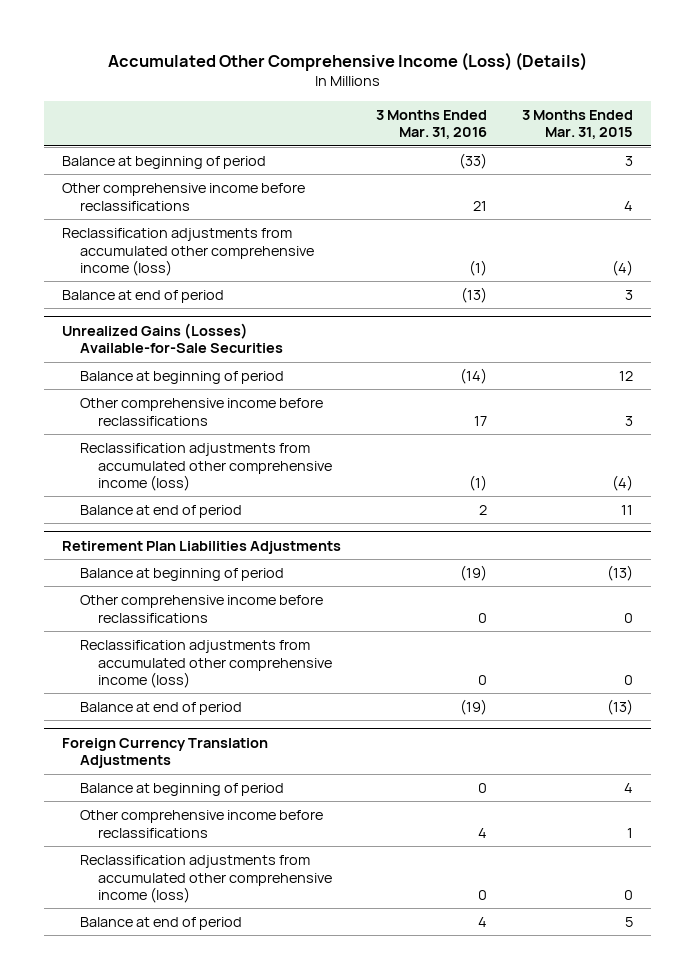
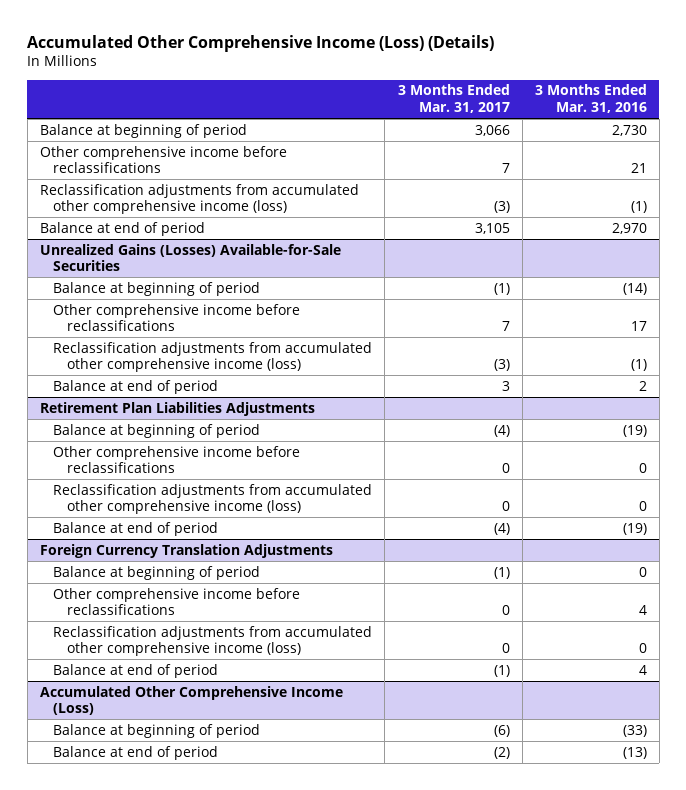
[522,109,634,140] 3 Months Ended Mar. 31, 2015 -> none
none -> [397,84,510,113] 3 Months Ended Mar. 31, 2017
[459,153,488,170] (33) -> [611,124,647,136] 2,730
[461,287,488,304] (13) -> [611,222,647,234] 2,970
none -> [39,685,343,716] Accumulated Other Comprehensive Income (Loss)
none -> [53,723,261,738] Balance at beginning of period
none -> [53,745,219,760] Balance at end of period

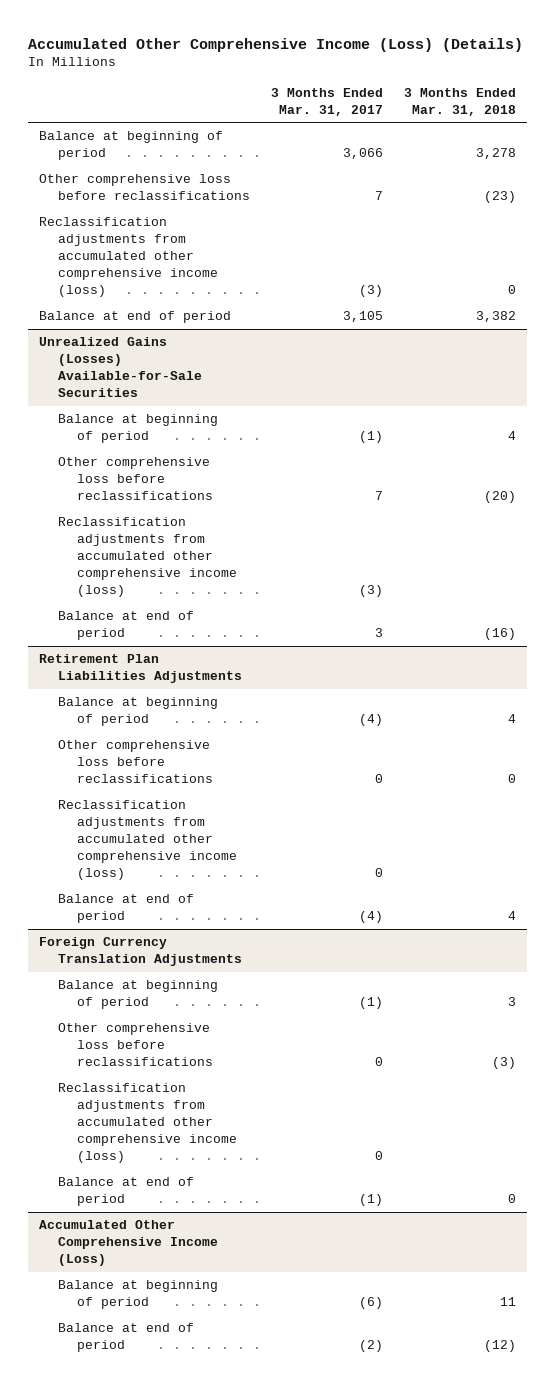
[534,84,647,113] 3 Months Ended Mar. 31, 2016 -> none
none -> [404,87,517,116] 3 Months Ended Mar. 31, 2018
[39,145,287,174] Other comprehensive income before reclassifications -> [38,174,250,201] Other comprehensive loss before reclassifications
[53,303,301,332] Other comprehensive income before reclassifications -> [57,457,214,501] Other comprehensive loss before reclassifications
[53,445,301,474] Other comprehensive income before reclassifications -> [57,740,214,784] Other comprehensive loss before reclassifications
[53,587,301,616] Other comprehensive income before reclassifications -> [57,1023,214,1067] Other comprehensive loss before reclassifications

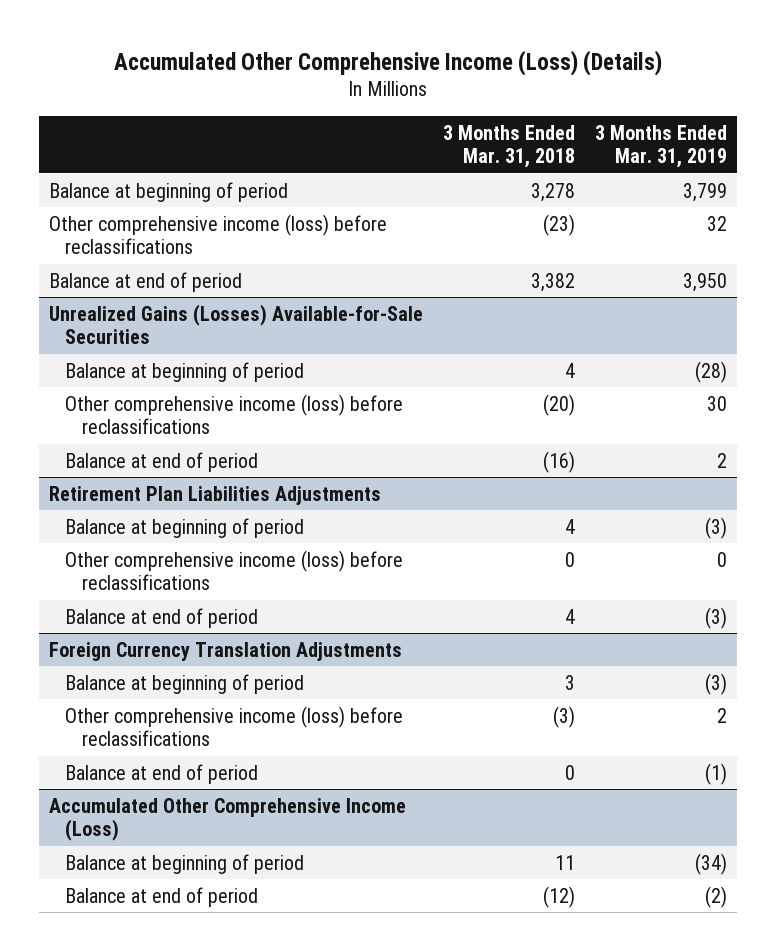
[271,87,384,116] 3 Months Ended Mar. 31, 2017 -> none
none -> [595,124,728,169] 3 Months Ended Mar. 31, 2019
[38,217,218,298] Reclassification adjustments from accumulated other comprehensive income (loss) -> none
[38,174,250,201] Other comprehensive loss before reclassifications -> [48,213,387,255] Other comprehensive income (loss) before reclassifications
[57,517,238,598] Reclassification adjustments from accumulated other comprehensive income (loss) -> none
[57,457,214,501] Other comprehensive loss before reclassifications -> [65,393,404,435] Other comprehensive income (loss) before reclassifications
[57,800,238,881] Reclassification adjustments from accumulated other comprehensive income (loss) -> none
[57,740,214,784] Other comprehensive loss before reclassifications -> [65,549,404,591] Other comprehensive income (loss) before reclassifications
[57,1083,238,1164] Reclassification adjustments from accumulated other comprehensive income (loss) -> none
[57,1023,214,1067] Other comprehensive loss before reclassifications -> [65,705,404,747] Other comprehensive income (loss) before reclassifications

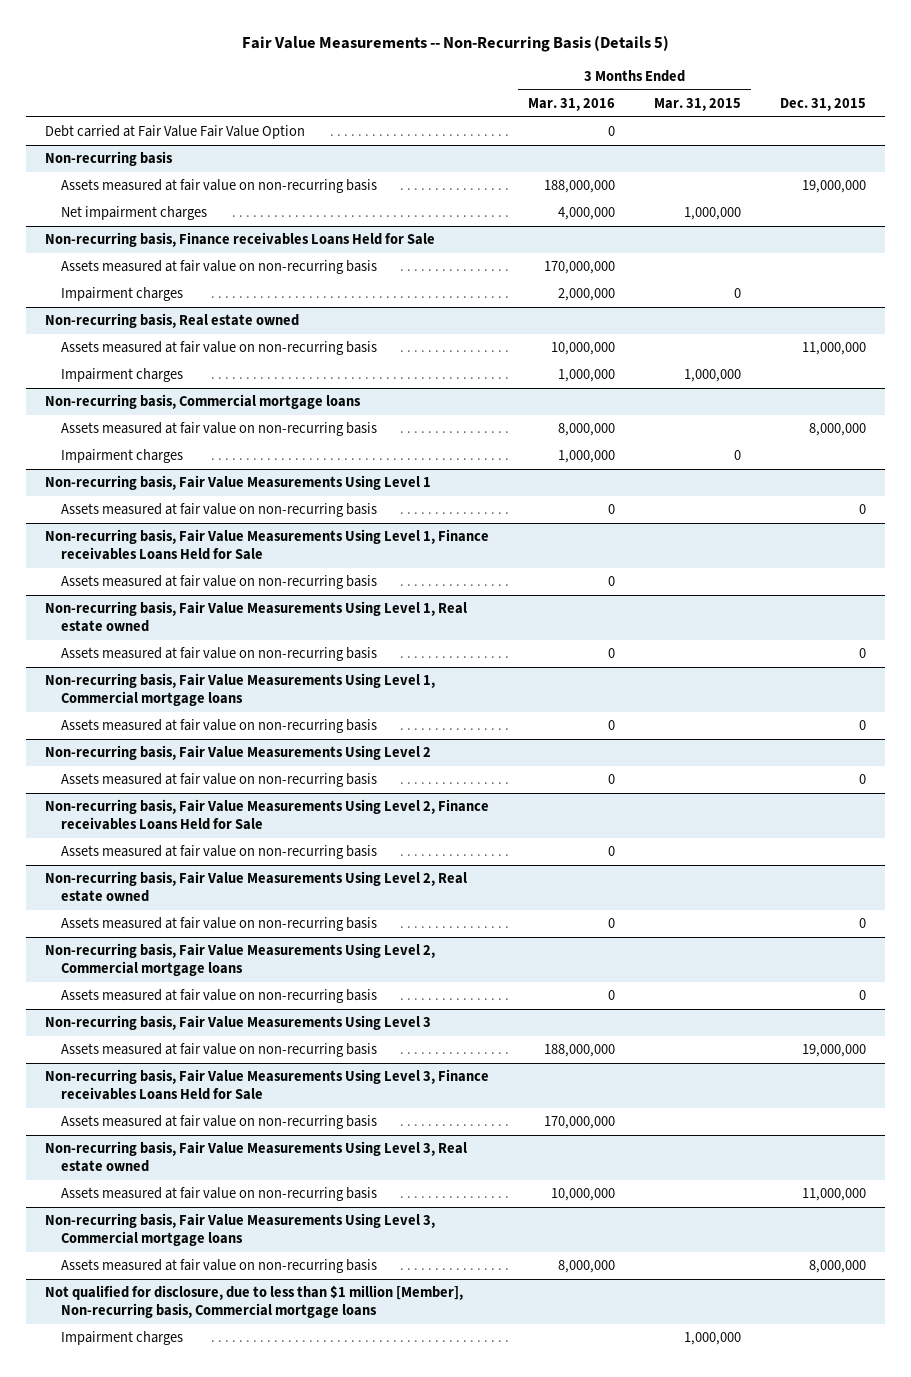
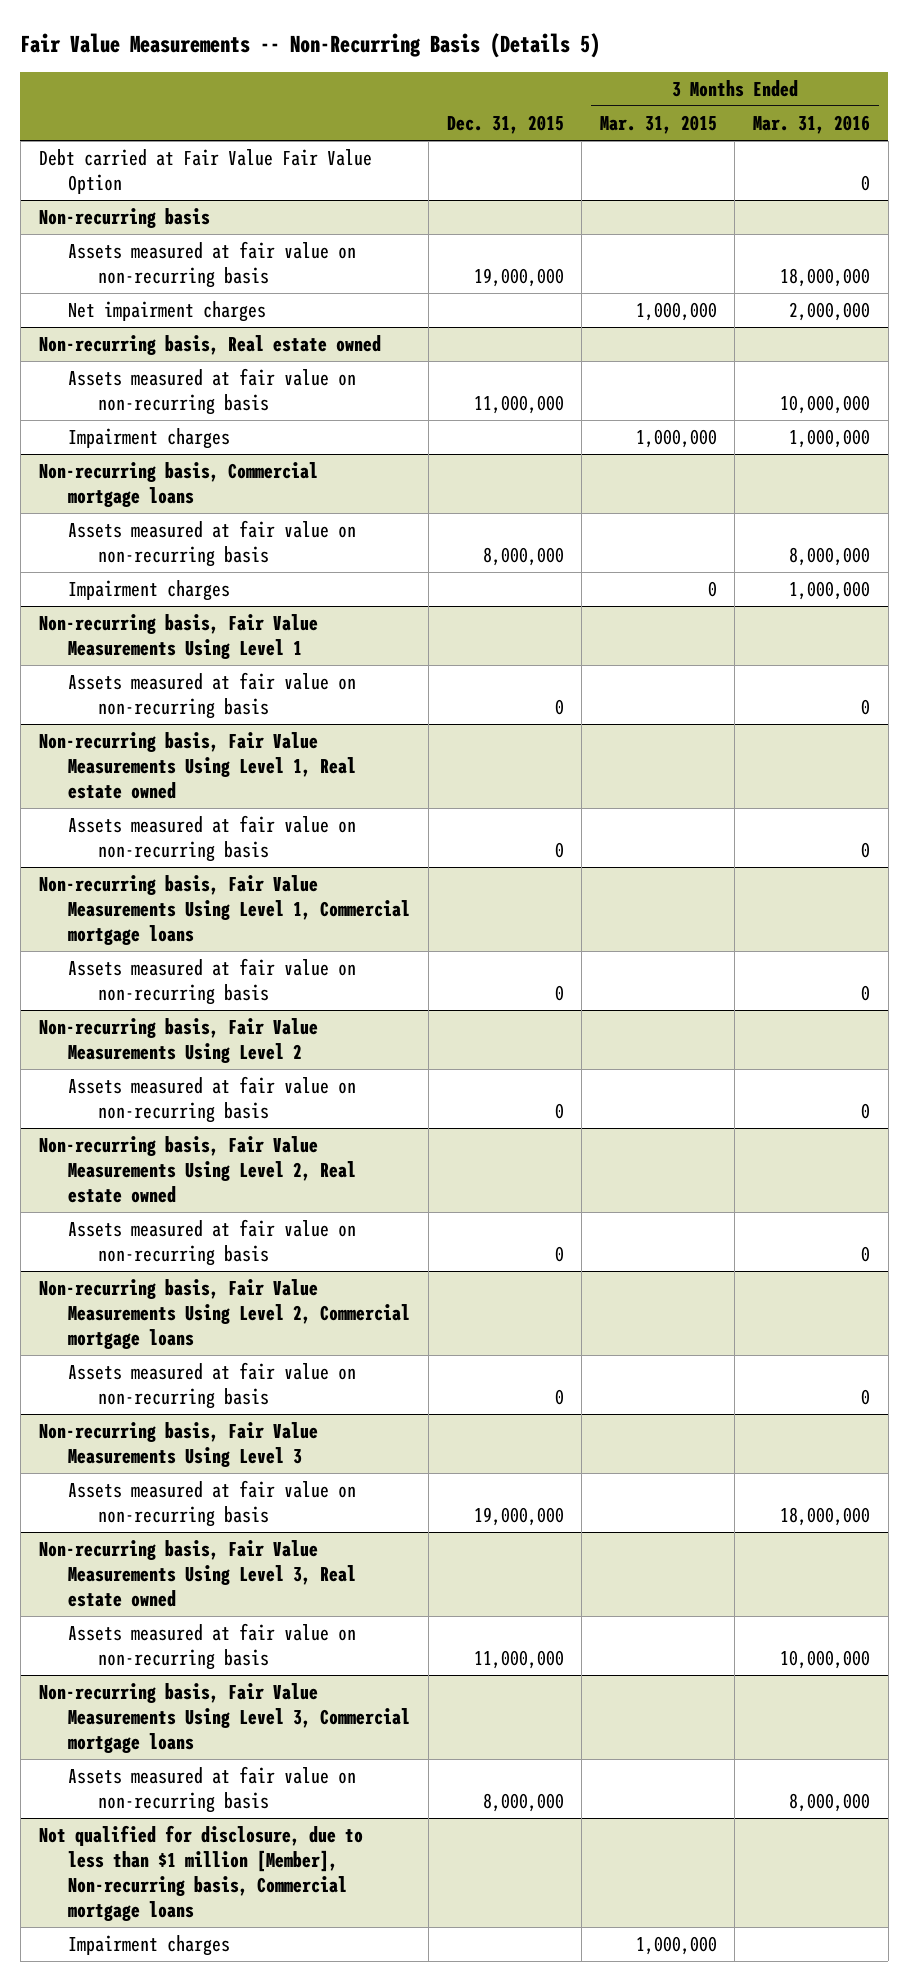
[45,232,436,248] Non-recurring basis, Finance receivables Loans Held for Sale -> none
[61,260,378,275] Assets measured at fair value on non-recurring basis -> none
[61,287,184,302] Impairment charges -> none
[544,180,616,194] 188,000,000 -> [780,268,871,288] 18,000,000
[558,207,616,221] 4,000,000 -> [789,302,871,322] 2,000,000
[45,529,490,560] Non-recurring basis, Fair Value Measurements Using Level 1, Finance receivables Loans Held for Sale -> none
[61,575,378,590] Assets measured at fair value on non-recurring basis -> none
[45,799,490,830] Non-recurring basis, Fair Value Measurements Using Level 2, Finance receivables Loans Held for Sale -> none
[61,845,378,860] Assets measured at fair value on non-recurring basis -> none
[45,1069,490,1100] Non-recurring basis, Fair Value Measurements Using Level 3, Finance receivables Loans Held for Sale -> none
[61,1115,378,1130] Assets measured at fair value on non-recurring basis -> none
[544,1044,616,1058] 188,000,000 -> [780,1507,871,1527] 18,000,000

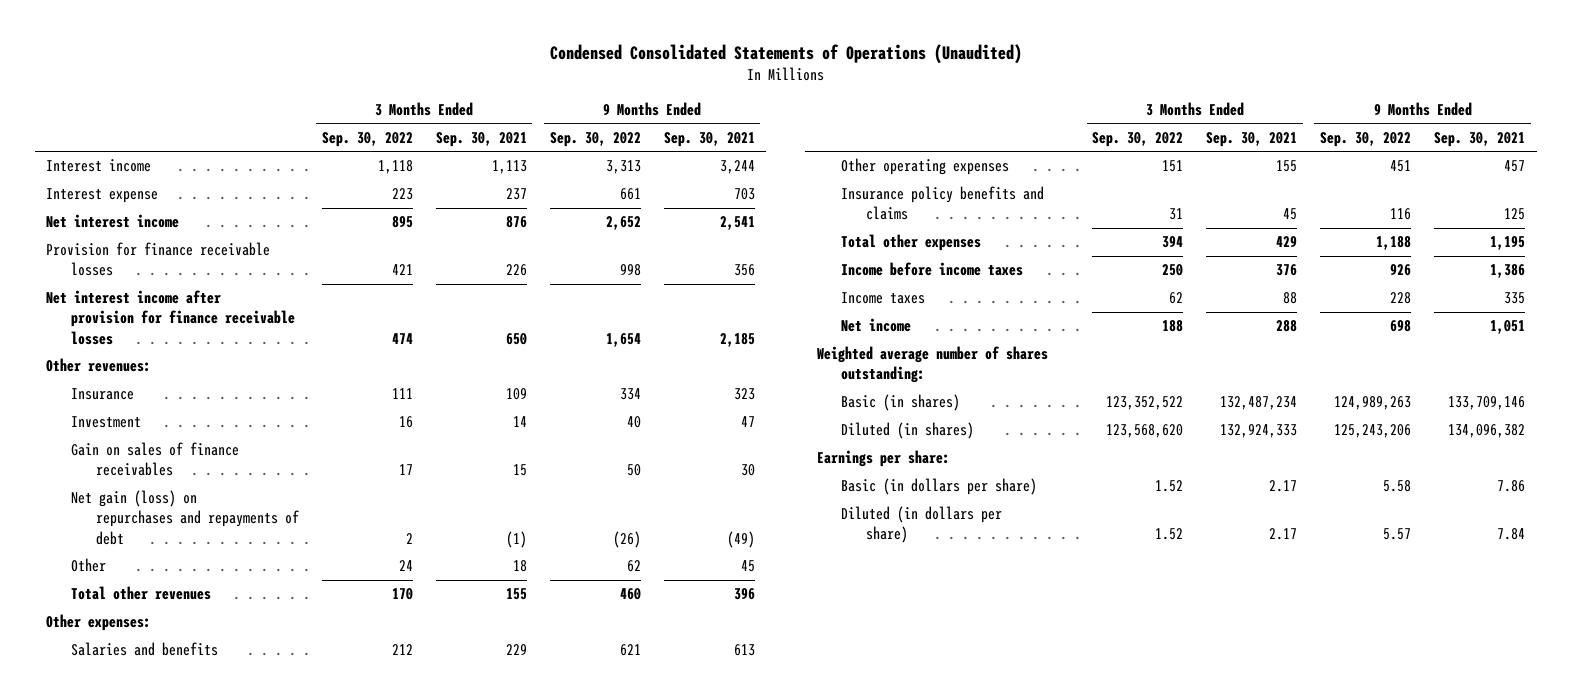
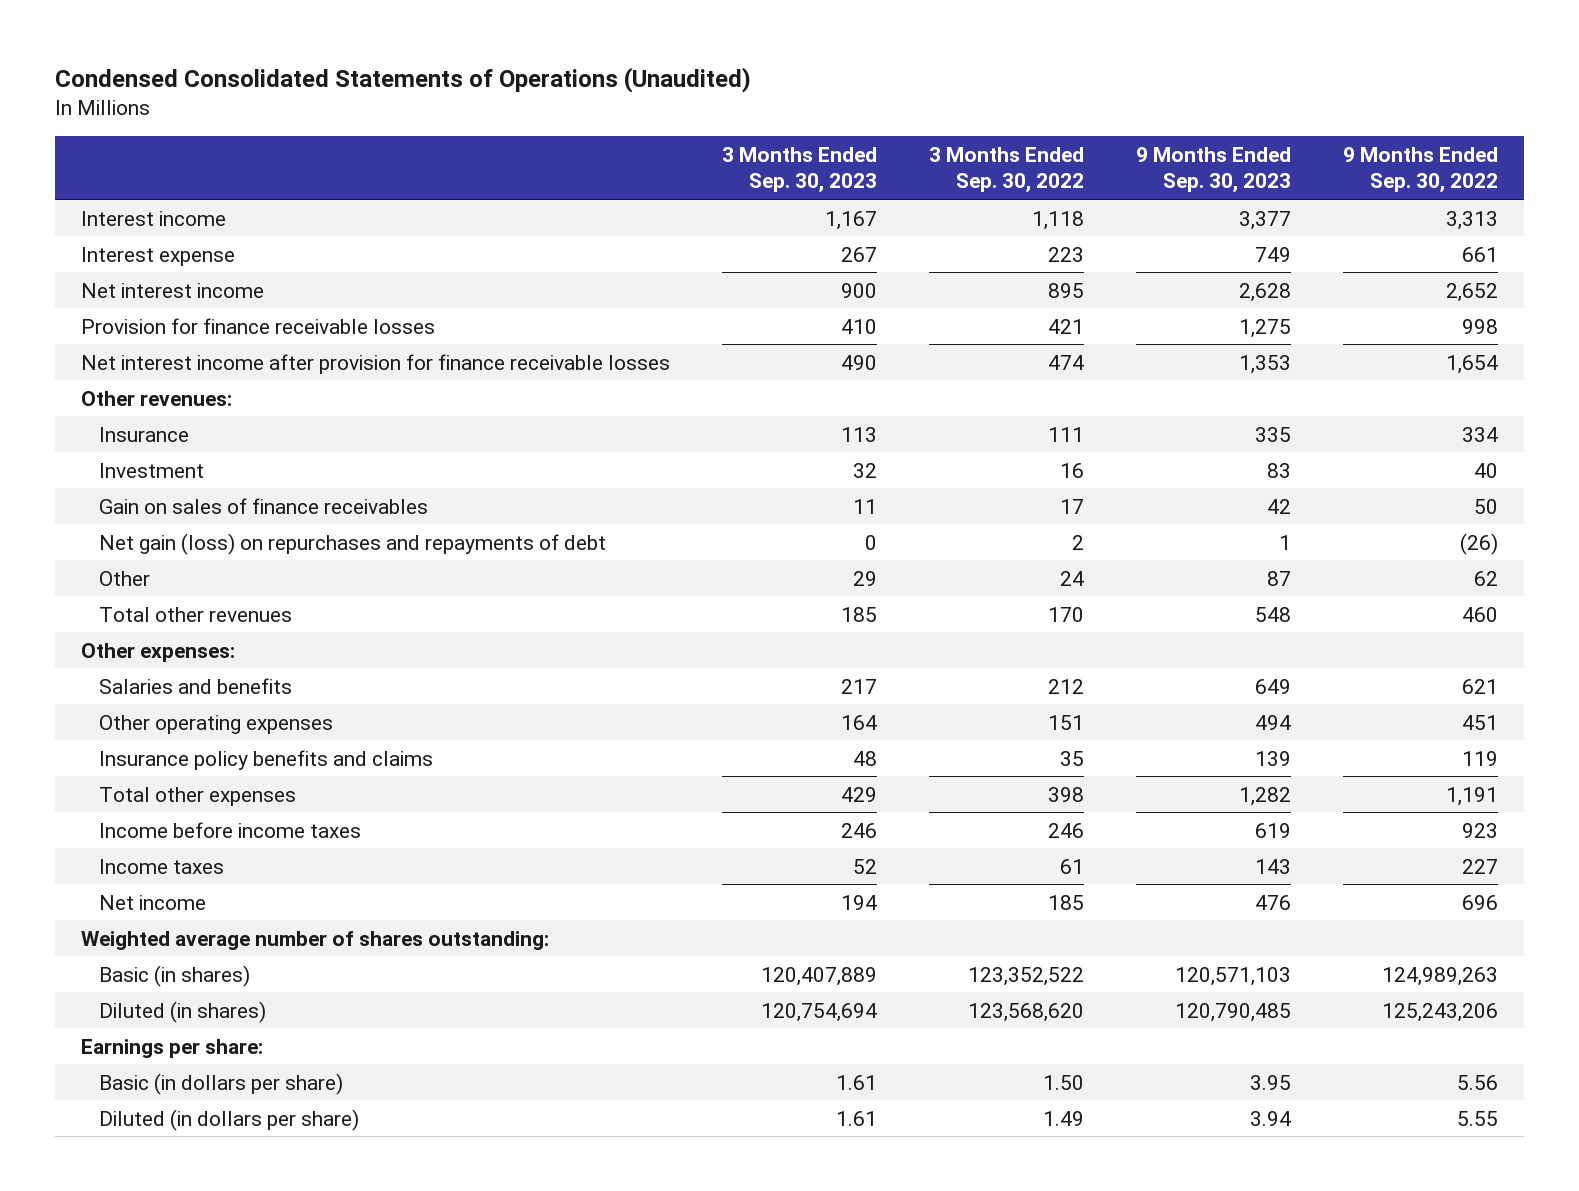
[435,131,527,147] Sep. 30, 2021 -> none
[663,131,755,147] Sep. 30, 2021 -> none
none -> [721,147,877,194] 3 Months Ended Sep. 30, 2023
none -> [1135,147,1291,194] 9 Months Ended Sep. 30, 2023
[1169,208,1184,221] 31 -> [1059,750,1084,766] 35
[1390,208,1412,221] 116 -> [1461,750,1498,766] 119
[1162,236,1184,249] 394 -> [1047,786,1084,802] 398
[1376,236,1412,251] 1,188 -> [1445,786,1498,806] 1,191
[1162,264,1184,277] 250 -> [1047,822,1084,838] 246
[1390,264,1412,277] 926 -> [1461,822,1498,838] 923
[1169,292,1184,305] 62 -> [1059,858,1084,874] 61
[1390,292,1412,305] 228 -> [1461,858,1498,874] 227
[1162,320,1184,333] 188 -> [1047,894,1084,910] 185
[1390,320,1412,333] 698 -> [1461,894,1498,910] 696
[1155,480,1184,493] 1.52 -> [1042,1074,1084,1090] 1.50
[1383,480,1412,493] 5.58 -> [1456,1074,1498,1090] 5.56
[1155,528,1184,541] 1.52 -> [1042,1110,1084,1126] 1.49
[1383,528,1412,541] 5.57 -> [1456,1110,1498,1126] 5.55

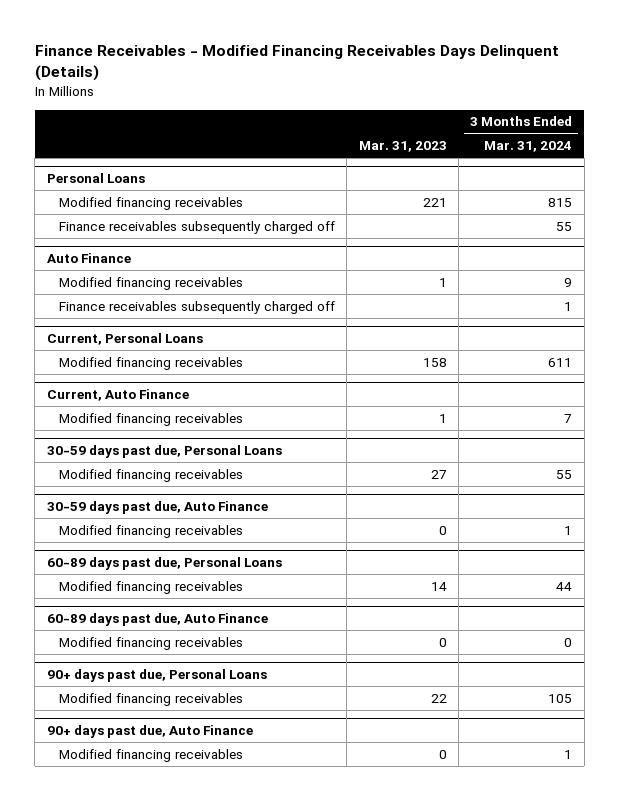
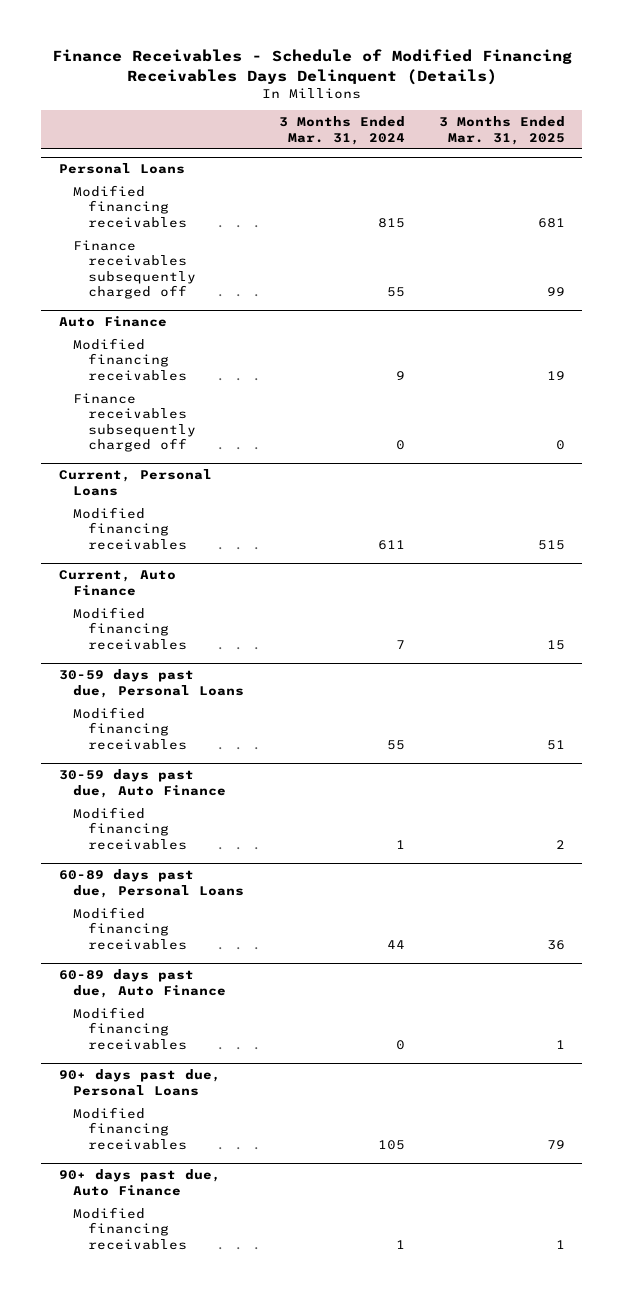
[34,45,559,82] Finance Receivables - Modified Financing Receivables Days Delinquent (Details) -> [51,49,572,85] Finance Receivables - Schedule of Modified Financing Receivables Days Delinquent (Details)
[358,141,447,153] Mar. 31, 2023 -> none
none -> [439,116,566,145] 3 Months Ended Mar. 31, 2025
[564,301,573,311] 1 -> [395,439,405,450] 0

